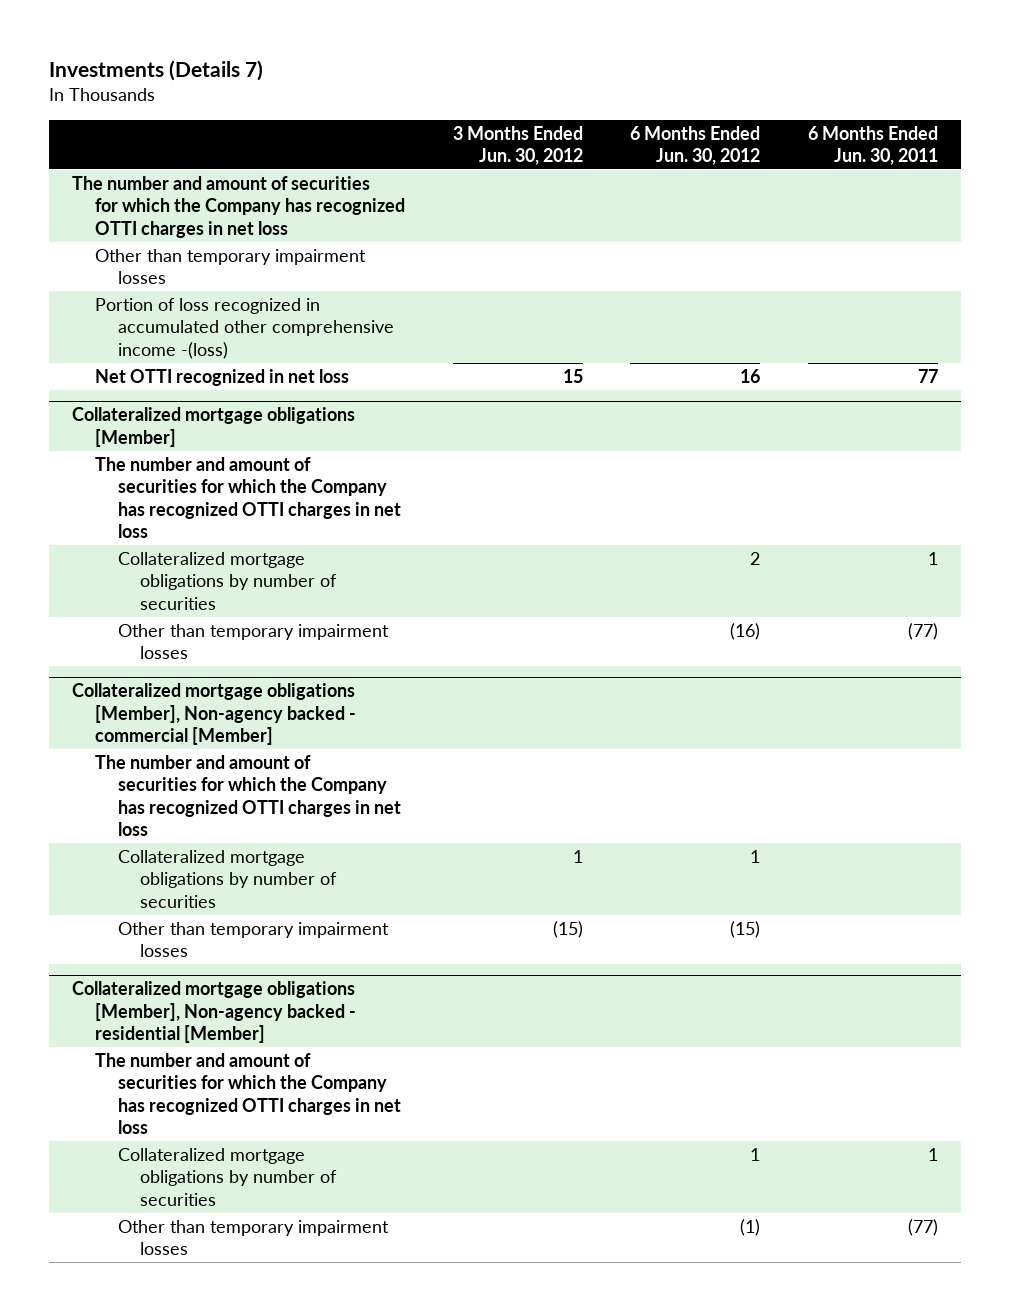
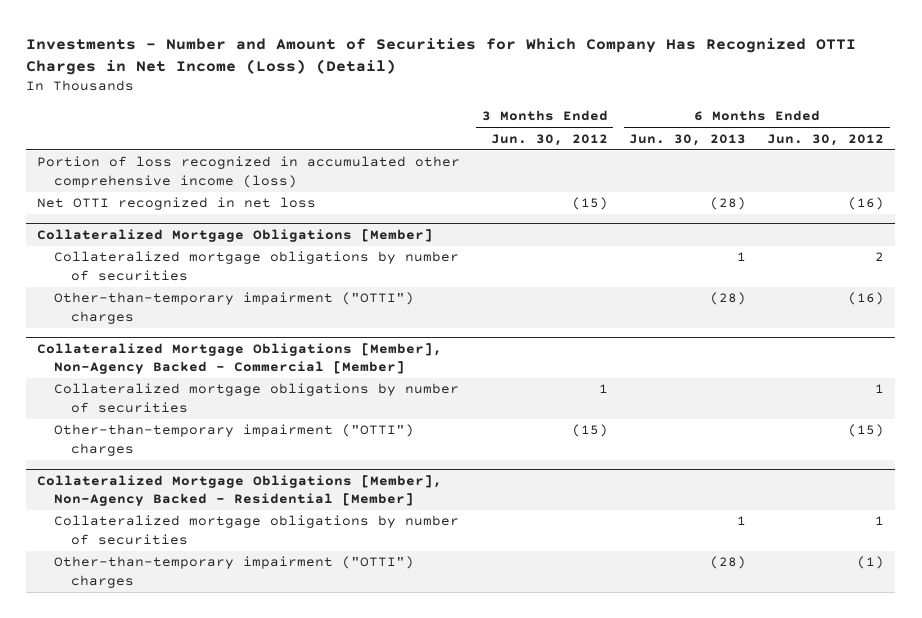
[48,59,263,81] Investments (Details 7) -> [26,37,857,76] Investments - Number and Amount of Securities for Which Company Has Recognized OTTI Charges in Net Income (Loss) (Detail)
[807,125,938,165] 6 Months Ended Jun. 30, 2011 -> none
none -> [629,133,747,146] Jun. 30, 2013
[72,176,405,238] The number and amount of securities for which the Company has recognized OTTI charges in net loss -> none
[94,249,366,285] Other than temporary impairment losses -> none
[94,457,401,539] The number and amount of securities for which the Company has recognized OTTI charges in net loss -> none
[94,298,394,359] Portion of loss recognized in accumulated other comprehensive income -(loss) -> [37,156,461,188] Portion of loss recognized in accumulated other comprehensive income (loss)
[562,369,583,384] 15 -> [571,197,608,211] (15)
[740,369,761,384] 16 -> [848,197,885,211] (16)
[72,407,356,447] Collateralized mortgage obligations [Member] -> [37,228,434,242] Collateralized Mortgage Obligations [Member]
[94,755,401,837] The number and amount of securities for which the Company has recognized OTTI charges in net loss -> none
[117,624,389,660] Other than temporary impairment losses -> [53,292,414,324] Other-than-temporary impairment ("OTTI") charges
[72,683,356,745] Collateralized mortgage obligations [Member], Non-agency backed - commercial [Member] -> [37,342,443,374] Collateralized Mortgage Obligations [Member], Non-Agency Backed - Commercial [Member]
[94,1053,401,1135] The number and amount of securities for which the Company has recognized OTTI charges in net loss -> none
[117,922,389,958] Other than temporary impairment losses -> [53,424,414,456] Other-than-temporary impairment ("OTTI") charges
[72,981,356,1043] Collateralized mortgage obligations [Member], Non-agency backed - residential [Member] -> [37,474,443,506] Collateralized Mortgage Obligations [Member], Non-Agency Backed - Residential [Member]
[117,1220,389,1256] Other than temporary impairment losses -> [53,556,414,588] Other-than-temporary impairment ("OTTI") charges

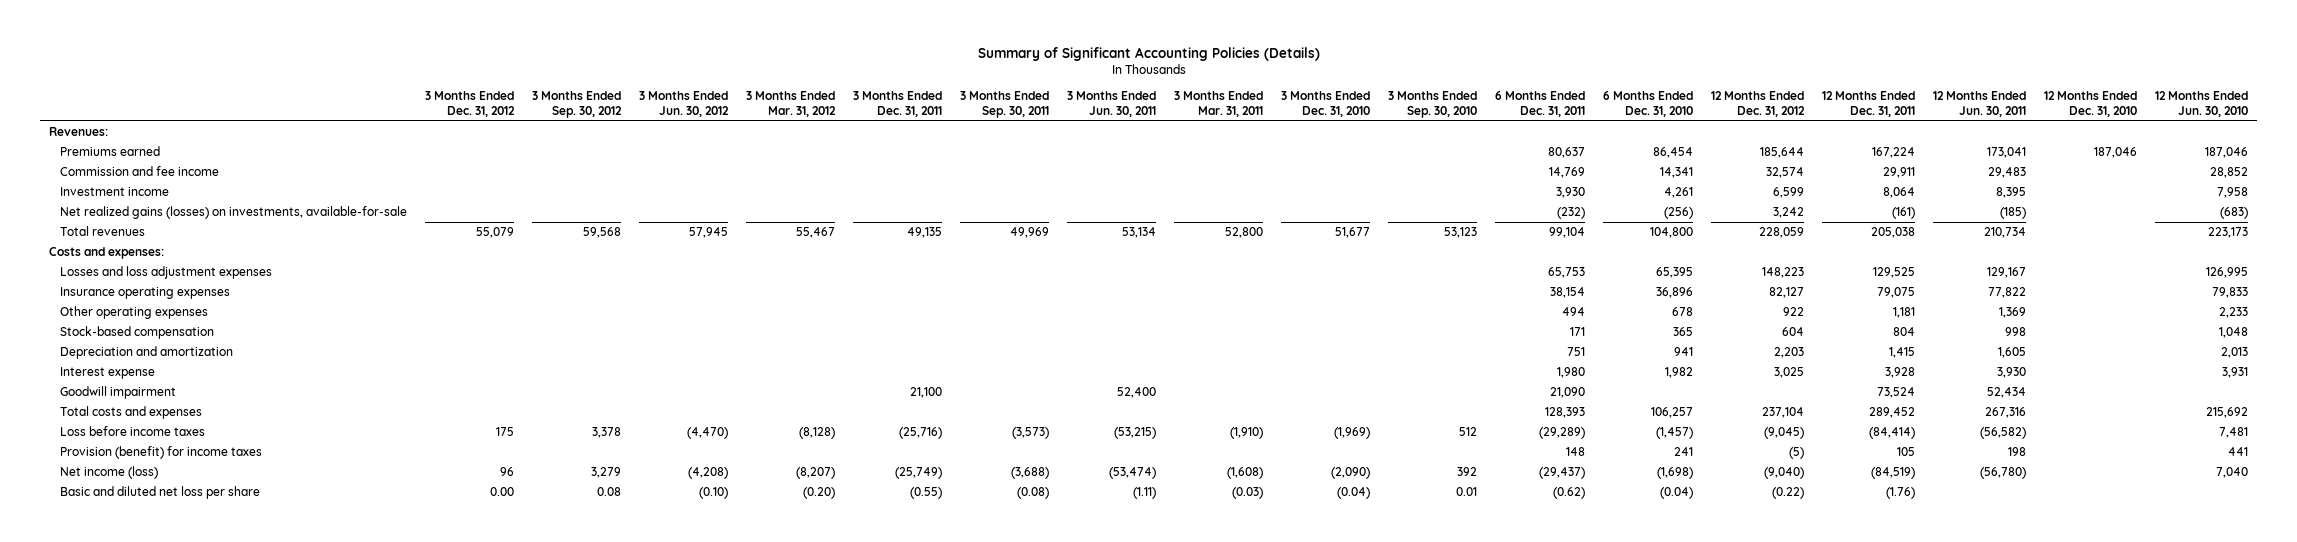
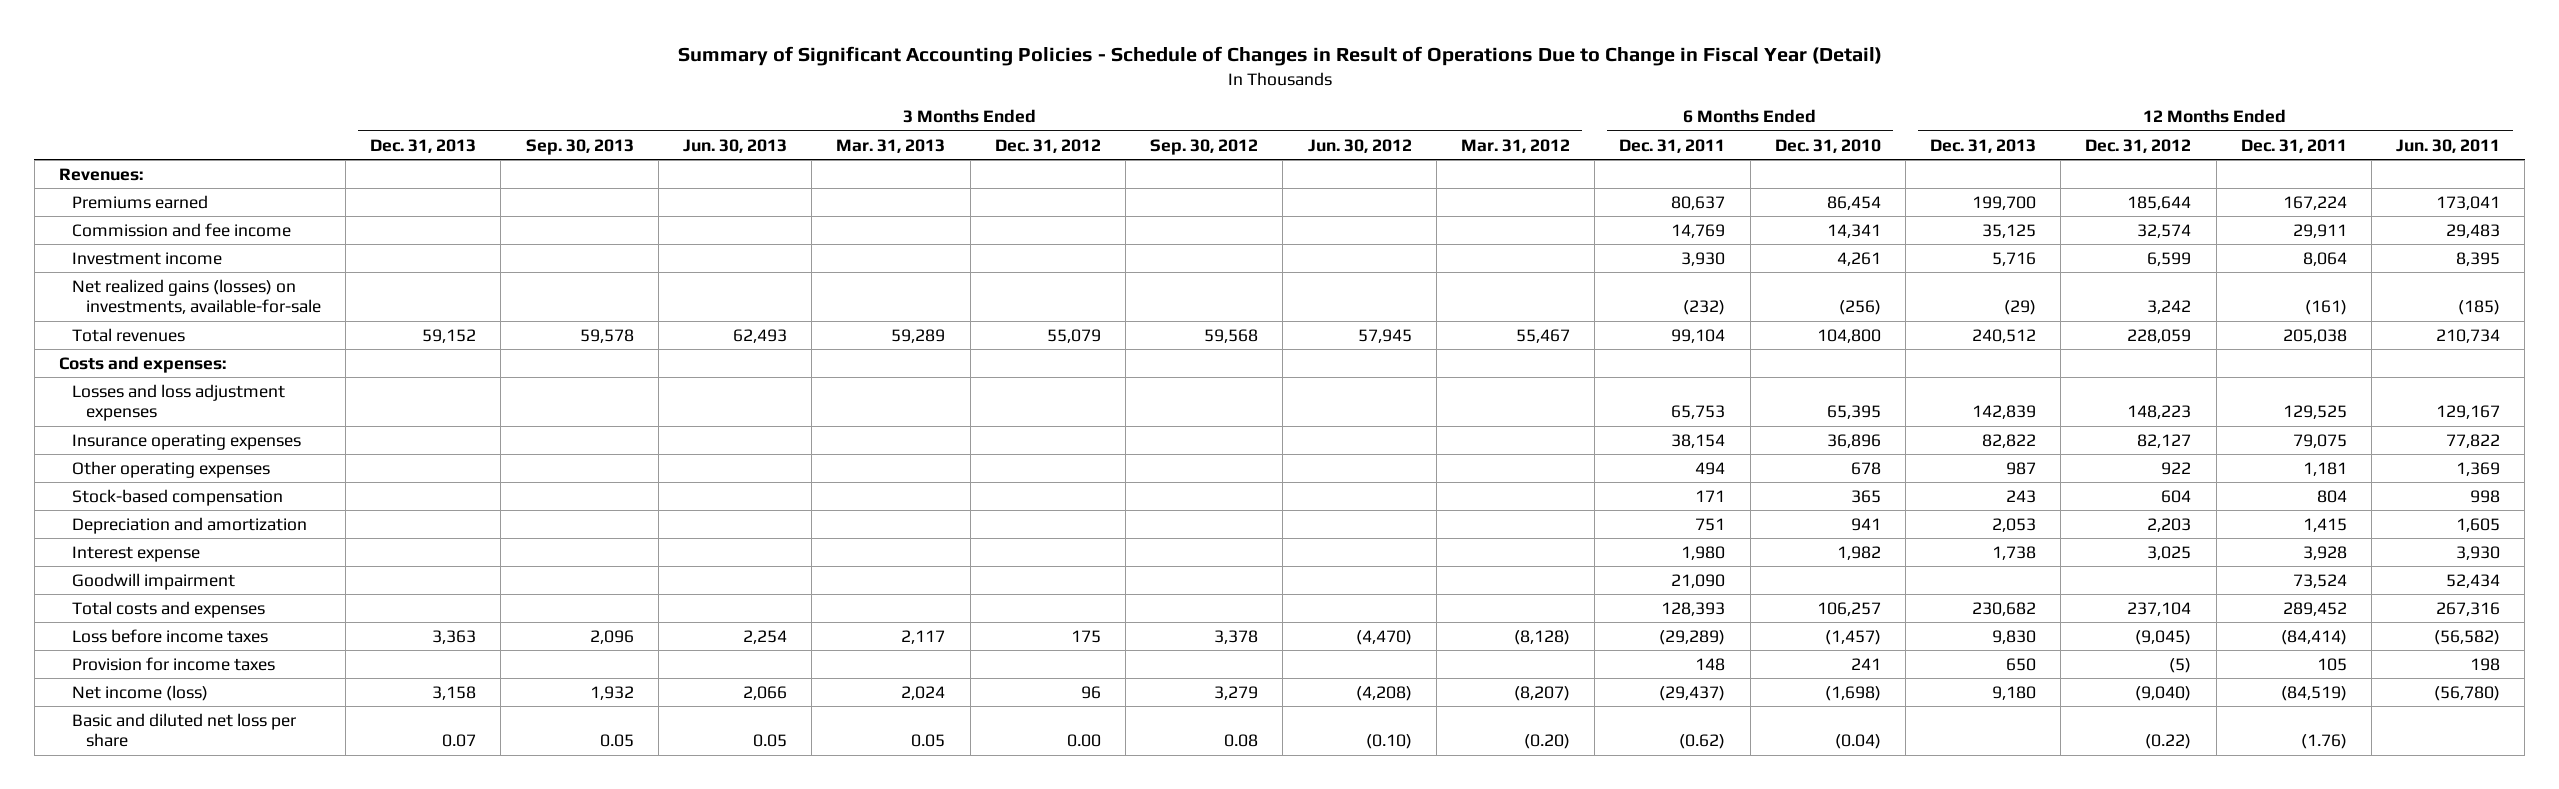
[977,47,1320,62] Summary of Significant Accounting Policies (Details) -> [677,46,1882,67] Summary of Significant Accounting Policies - Schedule of Changes in Result of Operations Due to Change in Fiscal Year (Detail)
[852,91,942,118] 3 Months Ended Dec. 31, 2011 -> none
[959,91,1049,119] 3 Months Ended Sep. 30, 2011 -> none
[1066,91,1156,118] 3 Months Ended Jun. 30, 2011 -> none
[1173,91,1263,118] 3 Months Ended Mar. 31, 2011 -> none
[1280,91,1370,118] 3 Months Ended Dec. 31, 2010 -> none
[1387,91,1477,119] 3 Months Ended Sep. 30, 2010 -> none
[2044,91,2138,118] 12 Months Ended Dec. 31, 2010 -> none
[2155,91,2249,118] 12 Months Ended Jun. 30, 2010 -> none
none -> [370,138,477,153] Dec. 31, 2013
none -> [525,138,634,155] Sep. 30, 2013
none -> [683,138,788,153] Jun. 30, 2013
none -> [836,138,946,153] Mar. 31, 2013
none -> [1930,138,2037,153] Dec. 31, 2013
[59,445,262,459] Provision (benefit) for income taxes -> [72,656,276,671] Provision for income taxes

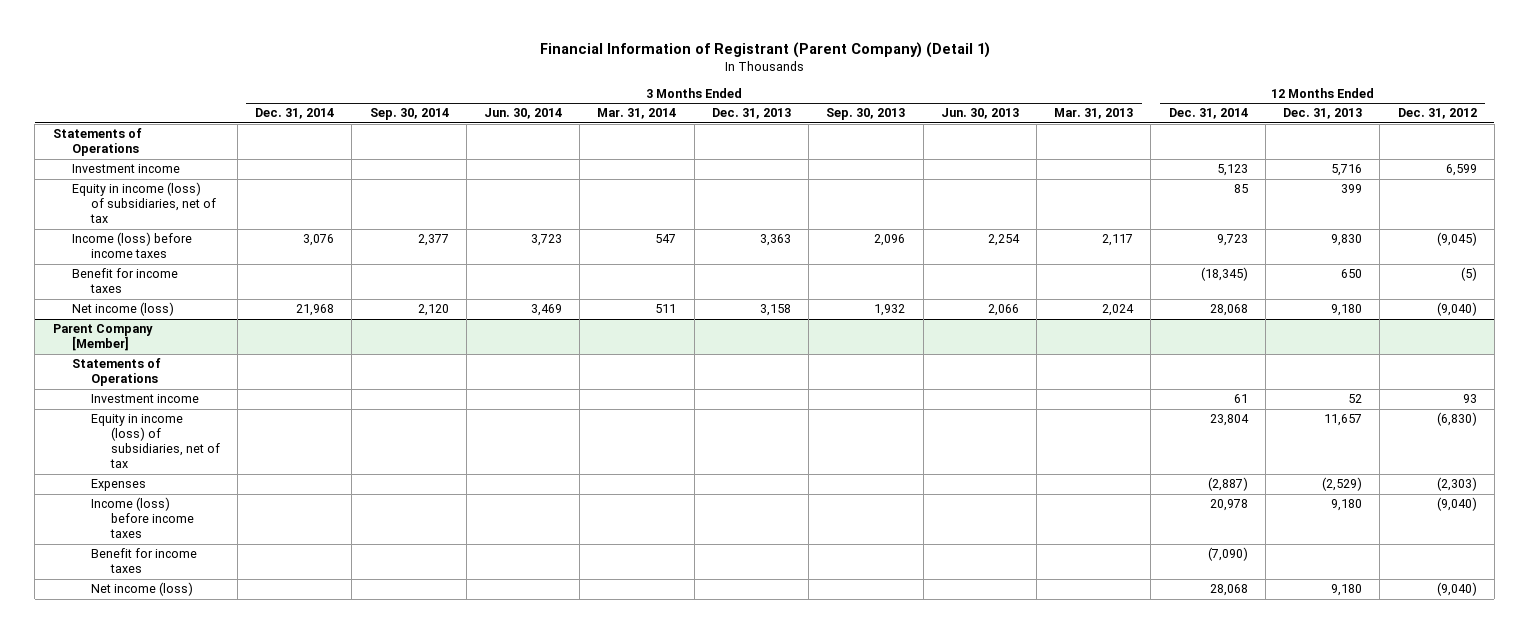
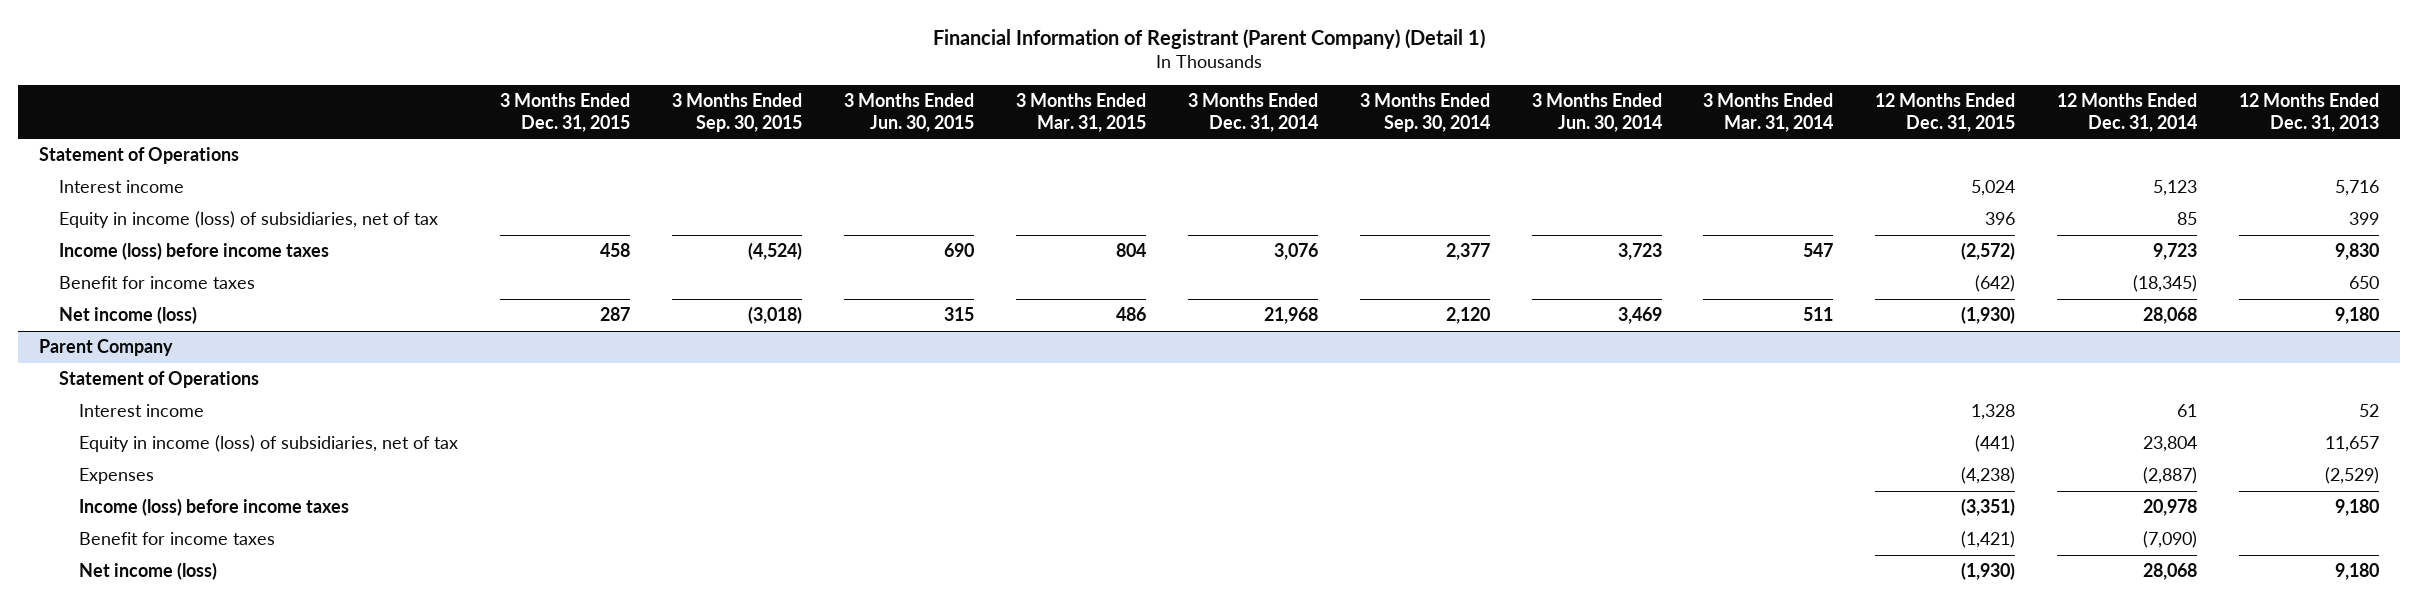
[711,108,791,120] Dec. 31, 2013 -> none
[826,108,906,121] Sep. 30, 2013 -> none
[940,108,1019,120] Jun. 30, 2013 -> none
[1054,108,1134,120] Mar. 31, 2013 -> none
[1397,108,1477,120] Dec. 31, 2012 -> none
none -> [500,93,631,132] 3 Months Ended Dec. 31, 2015
none -> [672,93,803,132] 3 Months Ended Sep. 30, 2015
none -> [844,93,975,132] 3 Months Ended Jun. 30, 2015
none -> [1015,93,1146,132] 3 Months Ended Mar. 31, 2015
none -> [1875,93,2016,132] 12 Months Ended Dec. 31, 2015
[52,128,142,157] Statements of Operations -> [38,147,239,165] Statement of Operations
[71,164,180,174] Investment income -> [59,180,185,194] Interest income
[52,324,153,352] Parent Company [Member] -> [38,339,173,357] Parent Company
[71,358,161,387] Statements of Operations -> [59,371,260,389] Statement of Operations
[91,394,200,404] Investment income -> [79,404,205,418] Interest income

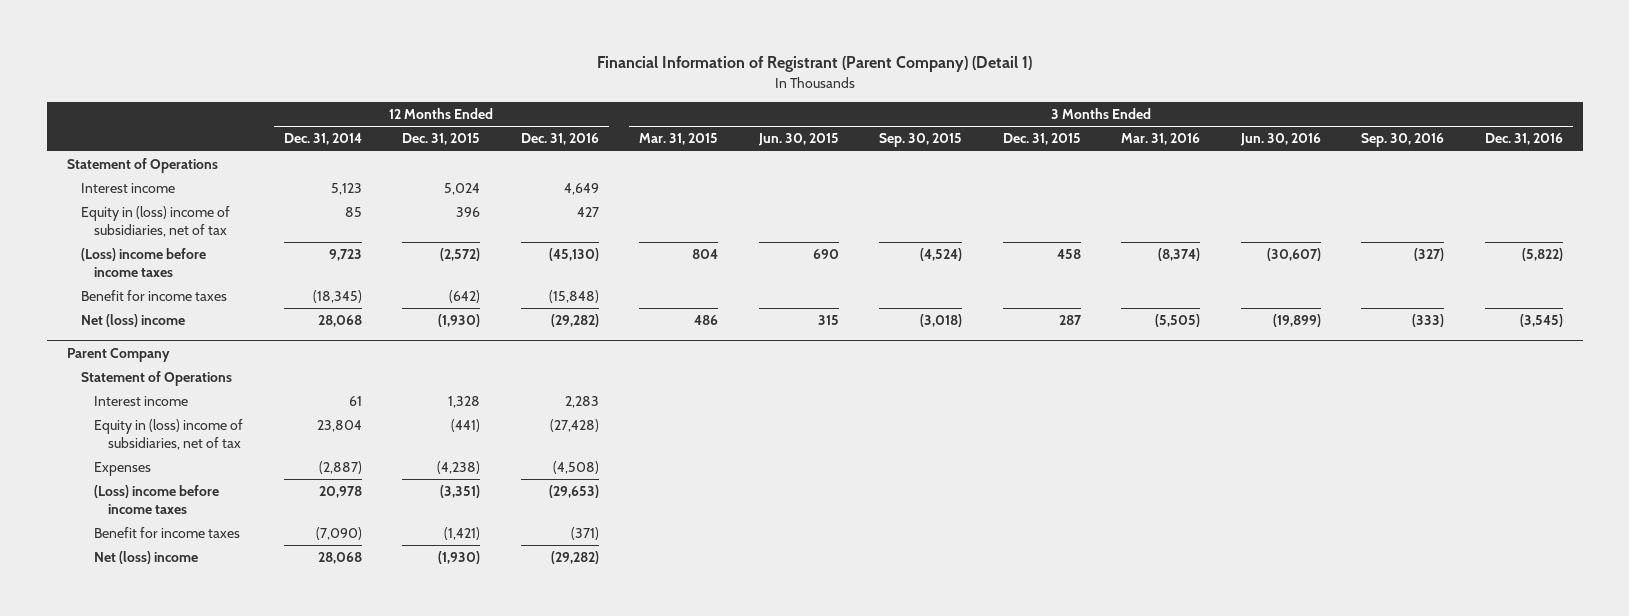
[1187,93,1318,132] 3 Months Ended Dec. 31, 2014 -> none
[1359,93,1490,132] 3 Months Ended Sep. 30, 2014 -> none
[1531,93,1662,132] 3 Months Ended Jun. 30, 2014 -> none
[1703,93,1834,132] 3 Months Ended Mar. 31, 2014 -> none
[2239,93,2380,132] 12 Months Ended Dec. 31, 2013 -> none
none -> [520,133,599,146] Dec. 31, 2016
none -> [1121,133,1201,146] Mar. 31, 2016
none -> [1239,133,1321,147] Jun. 30, 2016
none -> [1361,133,1445,148] Sep. 30, 2016
none -> [1484,133,1563,146] Dec. 31, 2016
[59,211,439,229] Equity in income (loss) of subsidiaries, net of tax -> [80,206,230,237] Equity in (loss) income of subsidiaries, net of tax
[59,242,330,261] Income (loss) before income taxes -> [80,248,206,277] (Loss) income before income taxes
[59,306,198,325] Net income (loss) -> [80,314,185,328] Net (loss) income
[79,435,459,453] Equity in income (loss) of subsidiaries, net of tax -> [94,419,244,450] Equity in (loss) income of subsidiaries, net of tax
[79,498,350,517] Income (loss) before income taxes -> [94,485,220,514] (Loss) income before income taxes
[79,562,218,581] Net income (loss) -> [94,551,199,565] Net (loss) income

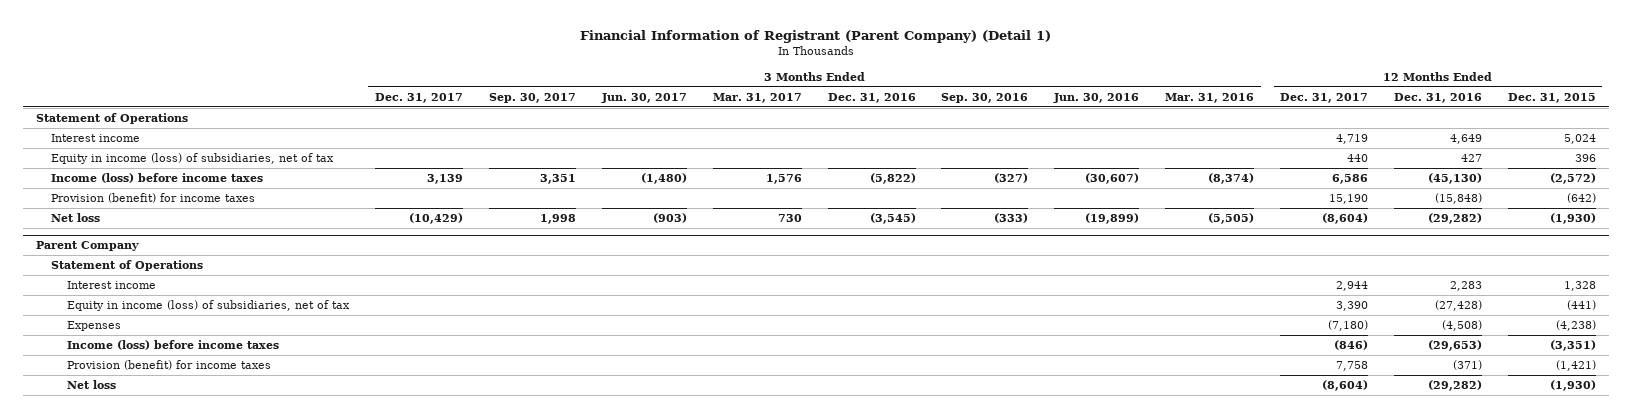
[283,133,362,146] Dec. 31, 2014 -> none
[639,133,719,146] Mar. 31, 2015 -> none
[757,133,839,147] Jun. 30, 2015 -> none
[879,133,963,148] Sep. 30, 2015 -> none
[1002,133,1081,146] Dec. 31, 2015 -> none
none -> [374,92,463,103] Dec. 31, 2017
none -> [488,92,576,103] Sep. 30, 2017
none -> [600,92,687,103] Jun. 30, 2017
none -> [712,92,802,103] Mar. 31, 2017
none -> [1280,92,1369,103] Dec. 31, 2017
[80,206,230,237] Equity in (loss) income of subsidiaries, net of tax -> [51,153,335,165] Equity in income (loss) of subsidiaries, net of tax
[80,248,206,277] (Loss) income before income taxes -> [51,173,264,184] Income (loss) before income taxes
[80,290,227,302] Benefit for income taxes -> [51,193,256,204] Provision (benefit) for income taxes
[80,314,185,328] Net (loss) income -> [51,213,101,223] Net loss
[94,419,244,450] Equity in (loss) income of subsidiaries, net of tax -> [66,300,350,312] Equity in income (loss) of subsidiaries, net of tax
[94,485,220,514] (Loss) income before income taxes -> [66,340,279,351] Income (loss) before income taxes
[94,527,241,539] Benefit for income taxes -> [66,360,271,371] Provision (benefit) for income taxes
[94,551,199,565] Net (loss) income -> [66,380,116,390] Net loss

